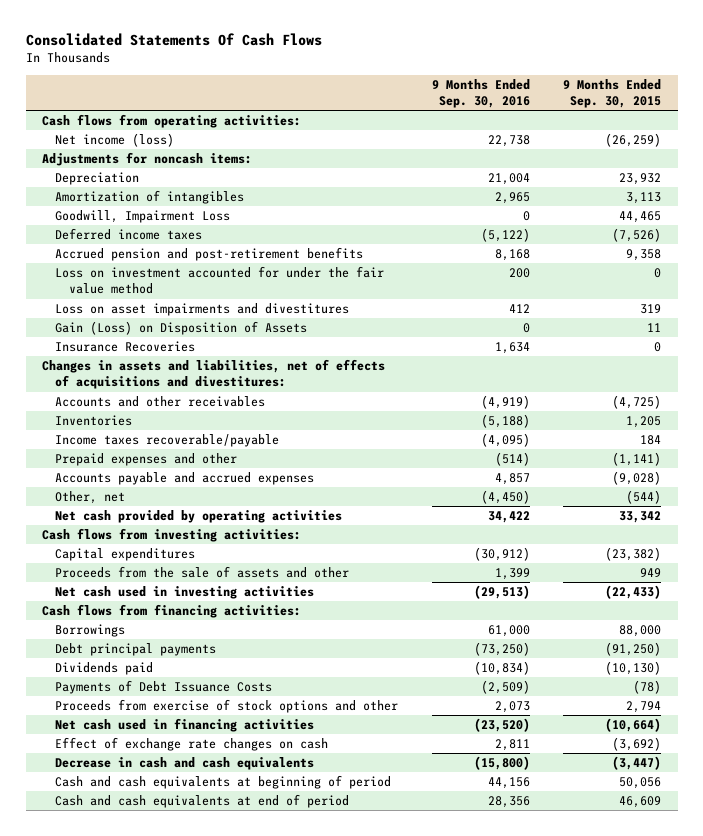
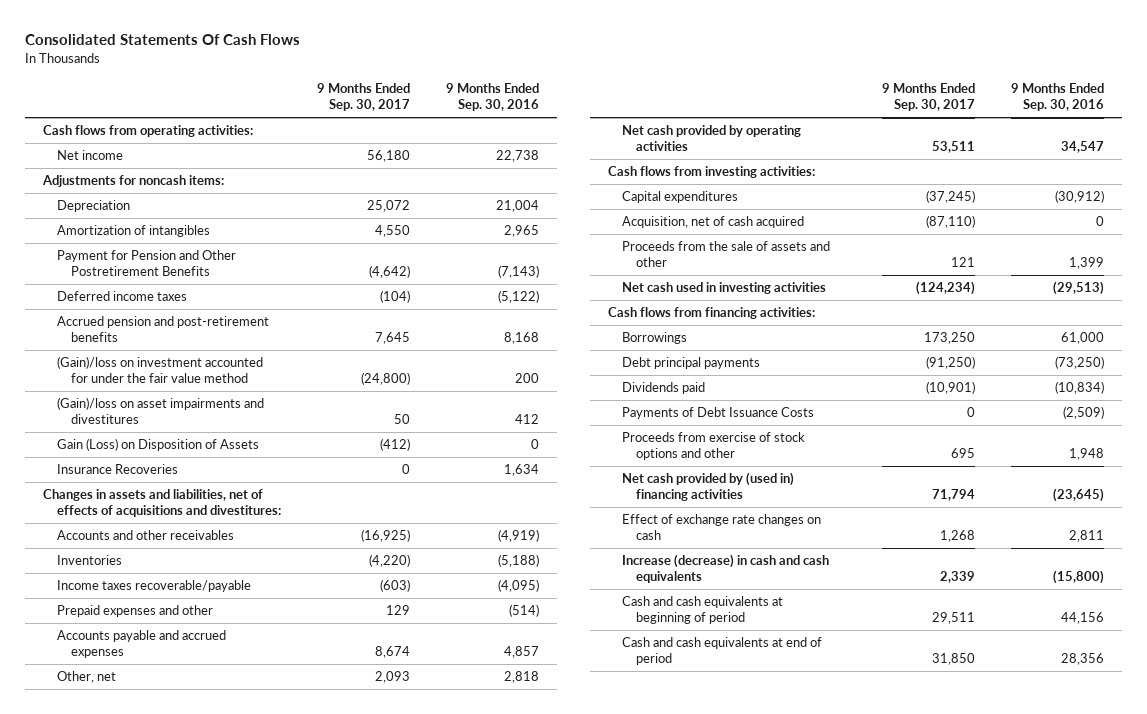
[563,78,662,108] 9 Months Ended Sep. 30, 2015 -> none
none -> [316,83,410,112] 9 Months Ended Sep. 30, 2017
[55,133,175,148] Net income (loss) -> [57,150,124,161] Net income
[55,210,231,224] Goodwill, Impairment Loss -> none
none -> [57,250,237,277] Payment for Pension and Other Postretirement Benefits
[55,266,385,295] Loss on investment accounted for under the fair value method -> [57,356,264,384] (Gain)/loss on investment accounted for under the fair value method
[55,303,350,317] Loss on asset impairments and divestitures -> [57,397,265,425] (Gain)/loss on asset impairments and divestitures
[480,490,530,505] (4,450) -> [503,671,539,684] 2,818
[487,511,530,524] 34,422 -> [1060,141,1104,154] 34,547
none -> [622,216,805,229] Acquisition, net of cash acquired
[494,701,530,714] 2,073 -> [1068,448,1104,461] 1,948
[55,718,315,733] Net cash used in financing activities -> [622,472,795,502] Net cash provided by (used in) financing activities
[473,718,530,733] (23,520) -> [1052,488,1104,503] (23,645)
[55,757,315,771] Decrease in cash and cash equivalents -> [622,554,830,584] Increase (decrease) in cash and cash equivalents

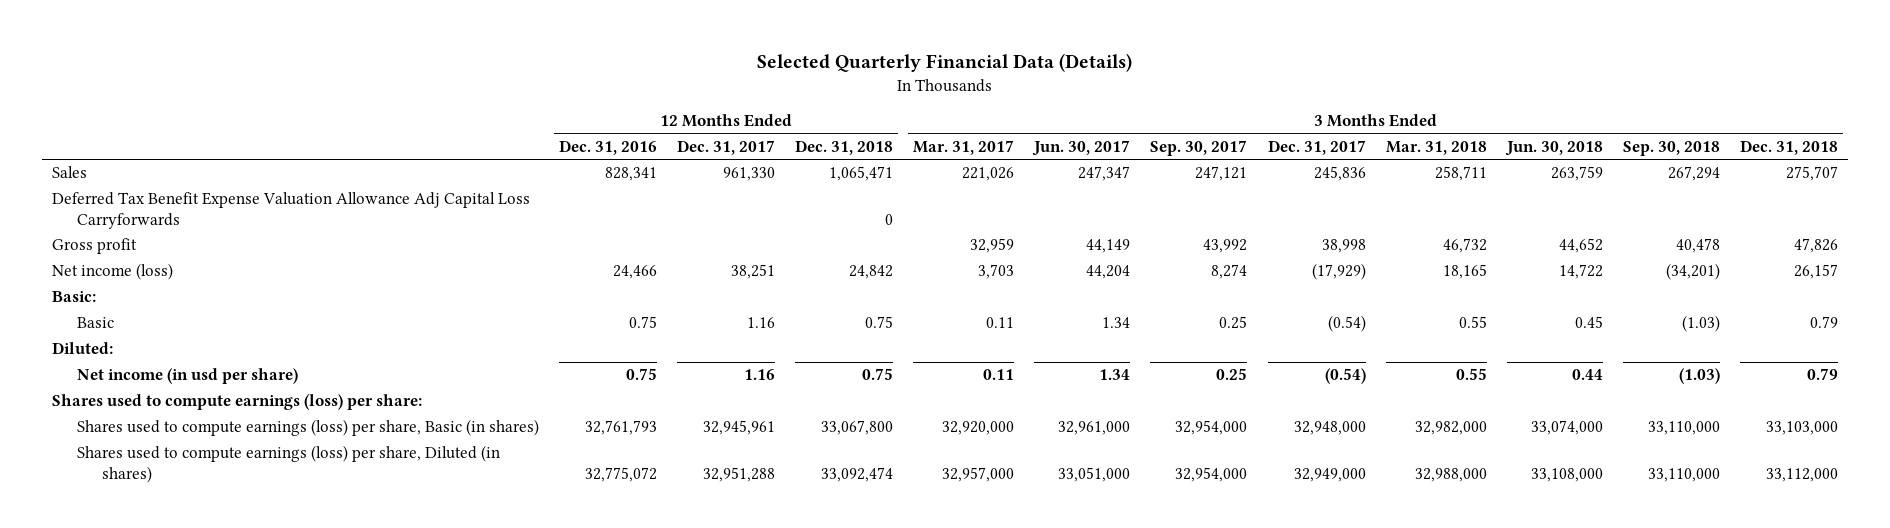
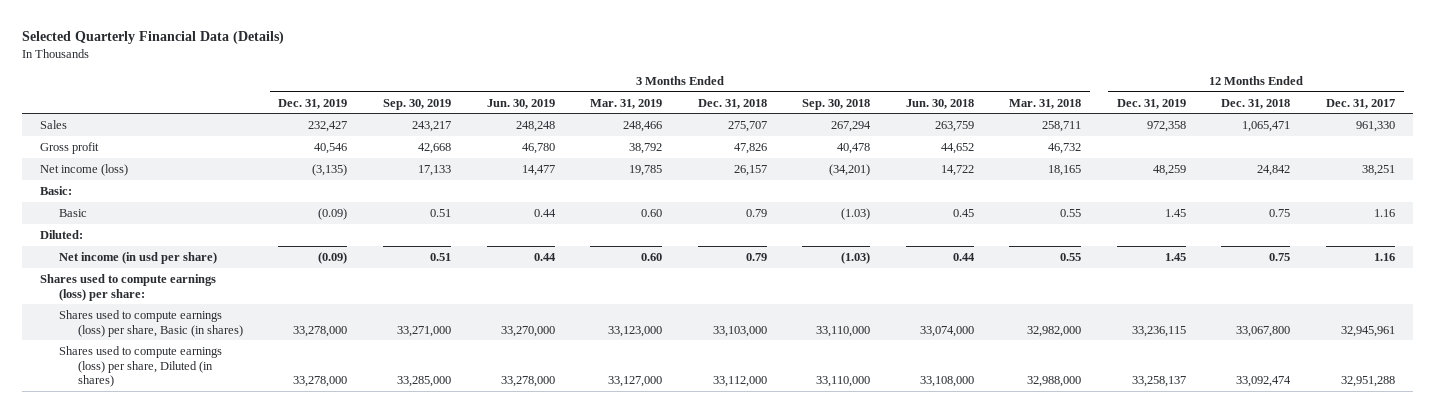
[559,139,658,155] Dec. 31, 2016 -> none
[913,139,1015,155] Mar. 31, 2017 -> none
[1032,139,1131,156] Jun. 30, 2017 -> none
[1150,139,1248,156] Sep. 30, 2017 -> none
[1267,139,1366,155] Dec. 31, 2017 -> none
none -> [278,98,348,109] Dec. 31, 2019
none -> [382,98,451,110] Sep. 30, 2019
none -> [486,98,555,109] Jun. 30, 2019
none -> [590,98,663,109] Mar. 31, 2019
none -> [1116,98,1186,109] Dec. 31, 2019
[52,192,531,229] Deferred Tax Benefit Expense Valuation Allowance Adj Capital Loss Carryforwards -> none

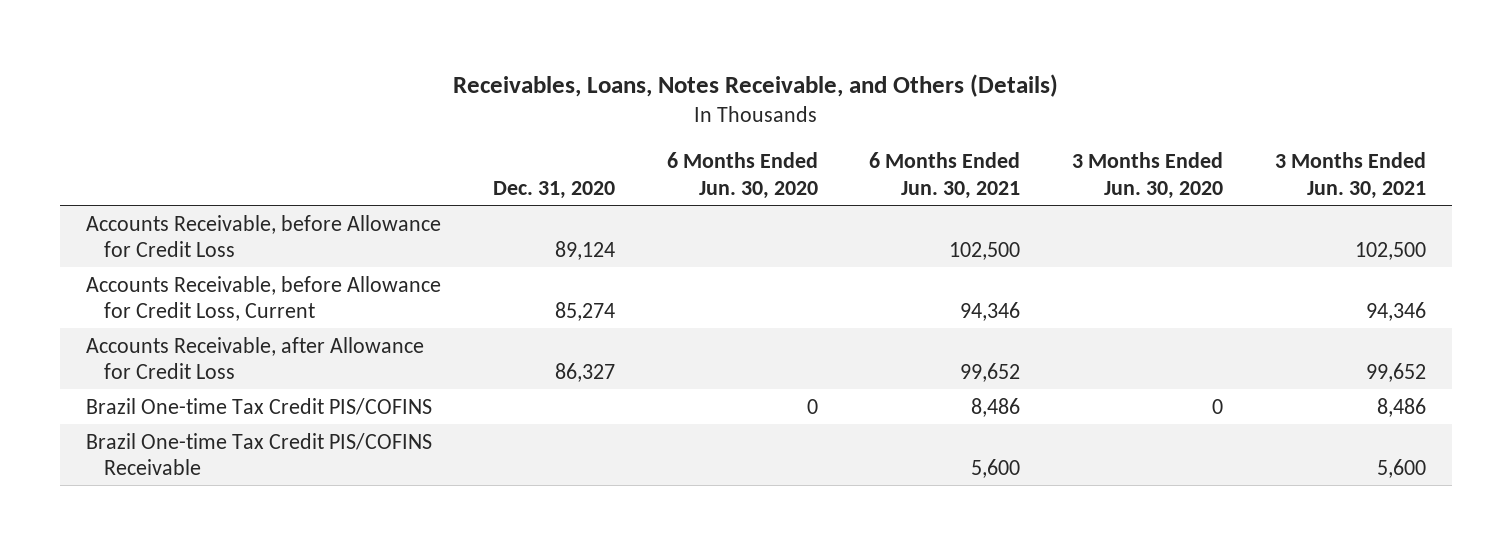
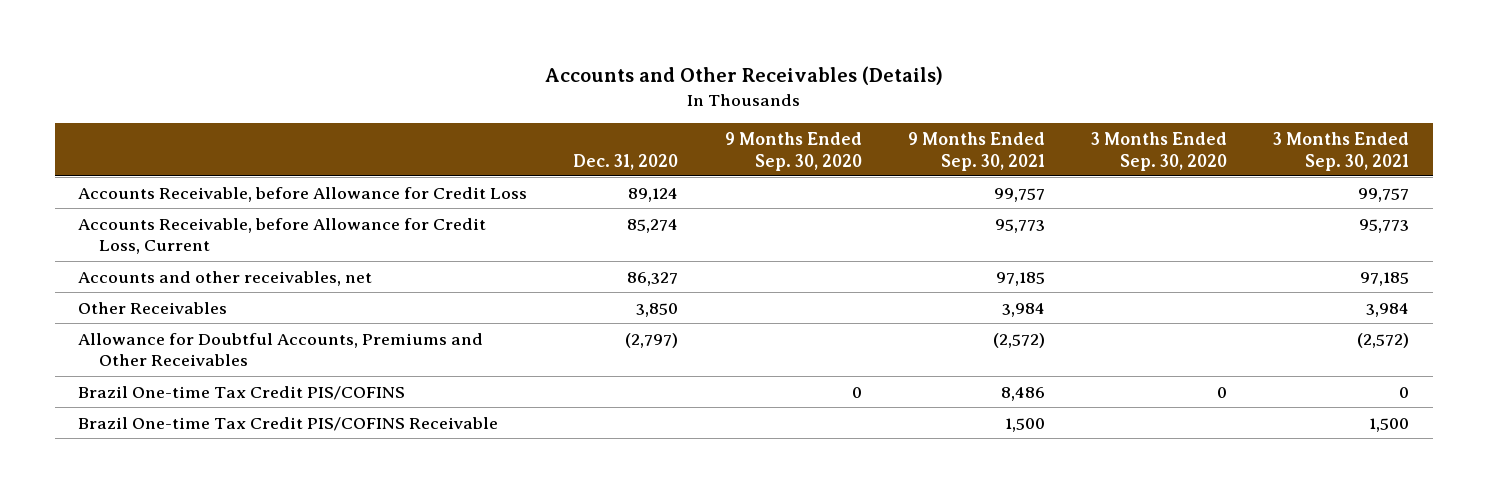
[452,74,1058,98] Receivables, Loans, Notes Receivable, and Others (Details) -> [544,66,943,86] Accounts and Other Receivables (Details)
[666,152,818,199] 6 Months Ended Jun. 30, 2020 -> none
[869,152,1021,199] 6 Months Ended Jun. 30, 2021 -> none
[1072,152,1224,199] 3 Months Ended Jun. 30, 2020 -> none
[1275,152,1427,199] 3 Months Ended Jun. 30, 2021 -> none
none -> [724,131,862,171] 9 Months Ended Sep. 30, 2020
none -> [907,131,1045,171] 9 Months Ended Sep. 30, 2021
none -> [1091,131,1228,171] 3 Months Ended Sep. 30, 2020
none -> [1273,131,1410,171] 3 Months Ended Sep. 30, 2021
[85,336,424,379] Accounts Receivable, after Allowance for Credit Loss -> [77,270,372,286] Accounts and other receivables, net
none -> [77,301,227,314] Other Receivables
none -> [77,332,483,367] Allowance for Doubtful Accounts, Premiums and Other Receivables

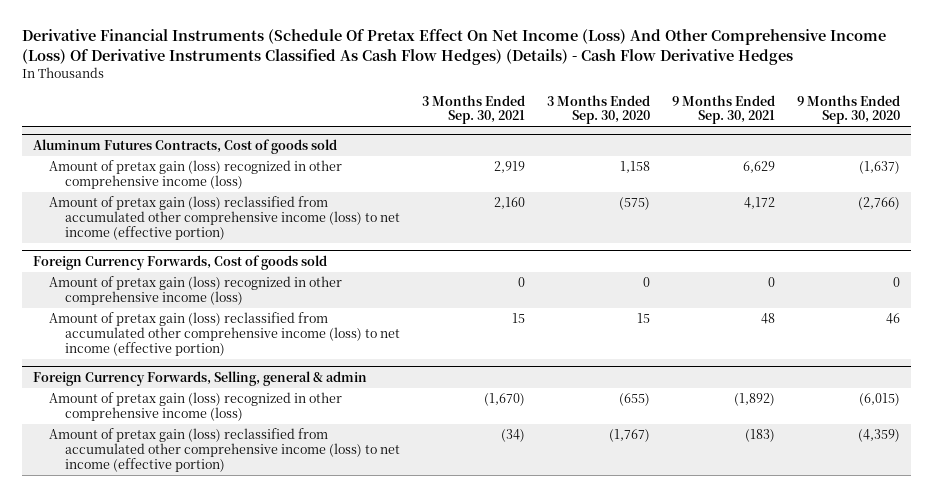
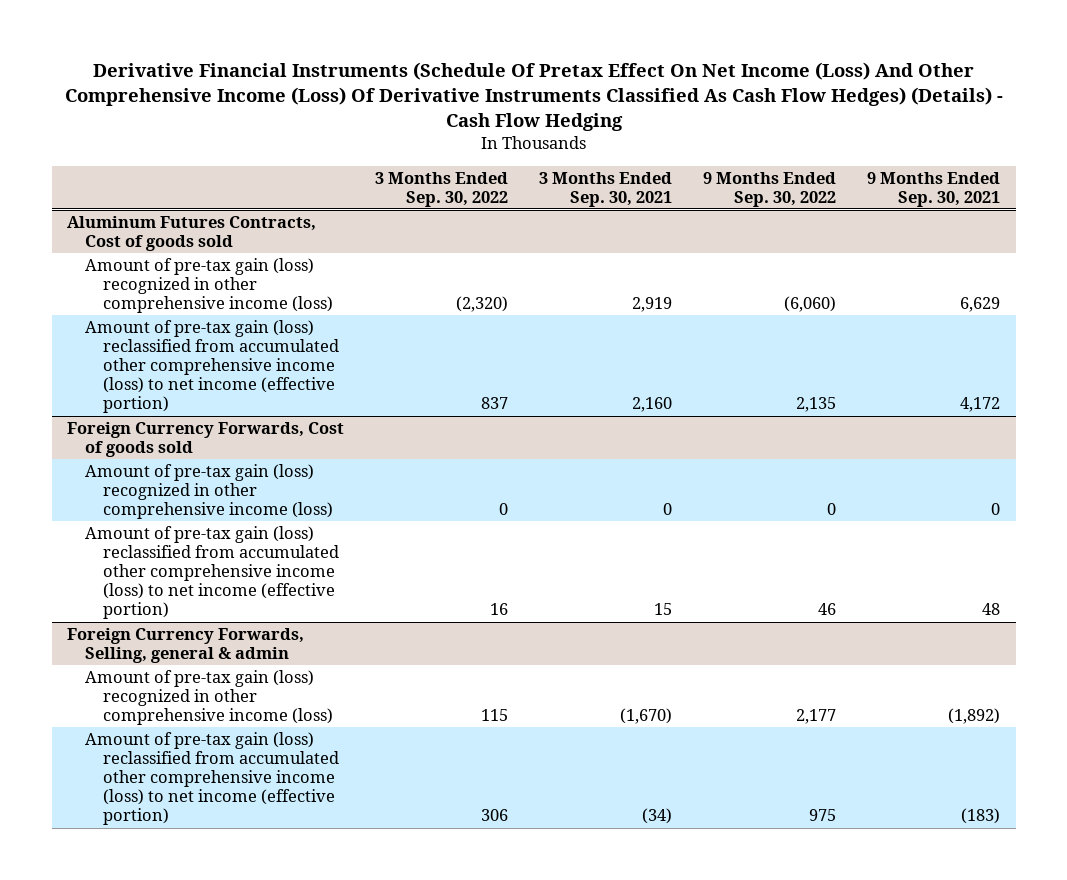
[21,29,886,65] Derivative Financial Instruments (Schedule Of Pretax Effect On Net Income (Loss) And Other Comprehensive Income (Loss) Of Derivative Instruments Classified As Cash Flow Hedges) (Details) - Cash Flow Derivative Hedges -> [64,61,1003,132] Derivative Financial Instruments (Schedule Of Pretax Effect On Net Income (Loss) And Other Comprehensive Income (Loss) Of Derivative Instruments Classified As Cash Flow Hedges) (Details) - Cash Flow Hedging
[547,94,651,125] 3 Months Ended Sep. 30, 2020 -> none
[797,94,901,125] 9 Months Ended Sep. 30, 2020 -> none
none -> [375,171,509,207] 3 Months Ended Sep. 30, 2022
none -> [703,171,837,207] 9 Months Ended Sep. 30, 2022
[48,160,342,189] Amount of pretax gain (loss) recognized in other comprehensive income (loss) -> [85,257,334,314] Amount of pre-tax gain (loss) recognized in other comprehensive income (loss)
[48,196,400,240] Amount of pretax gain (loss) reclassified from accumulated other comprehensive income (loss) to net income (effective portion) -> [85,319,340,414] Amount of pre-tax gain (loss) reclassified from accumulated other comprehensive income (loss) to net income (effective portion)
[48,276,342,305] Amount of pretax gain (loss) recognized in other comprehensive income (loss) -> [85,463,334,520] Amount of pre-tax gain (loss) recognized in other comprehensive income (loss)
[48,312,400,356] Amount of pretax gain (loss) reclassified from accumulated other comprehensive income (loss) to net income (effective portion) -> [85,525,340,620] Amount of pre-tax gain (loss) reclassified from accumulated other comprehensive income (loss) to net income (effective portion)
[48,392,342,421] Amount of pretax gain (loss) recognized in other comprehensive income (loss) -> [85,669,334,726] Amount of pre-tax gain (loss) recognized in other comprehensive income (loss)
[48,428,400,472] Amount of pretax gain (loss) reclassified from accumulated other comprehensive income (loss) to net income (effective portion) -> [85,731,340,826] Amount of pre-tax gain (loss) reclassified from accumulated other comprehensive income (loss) to net income (effective portion)

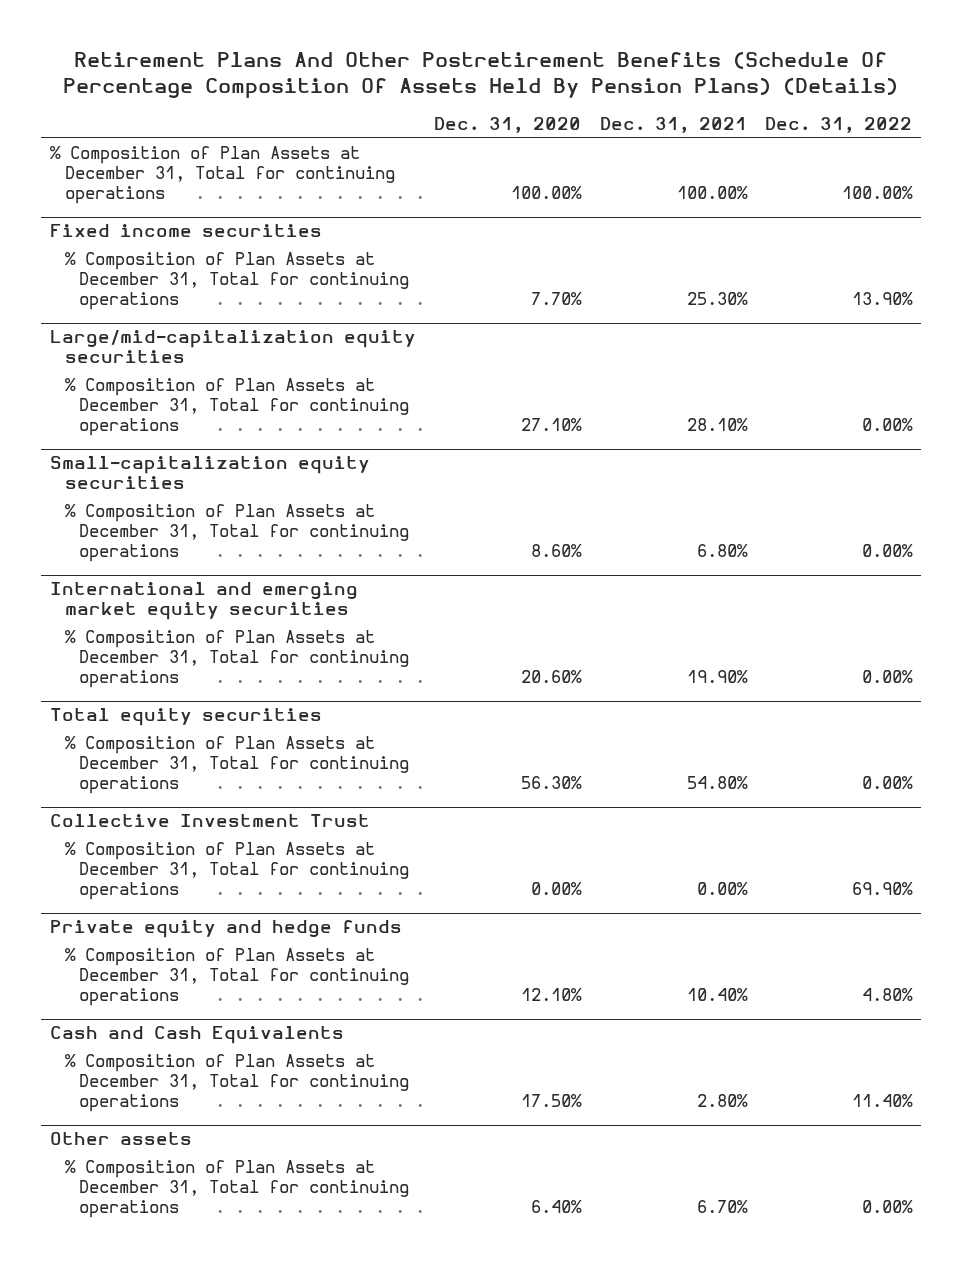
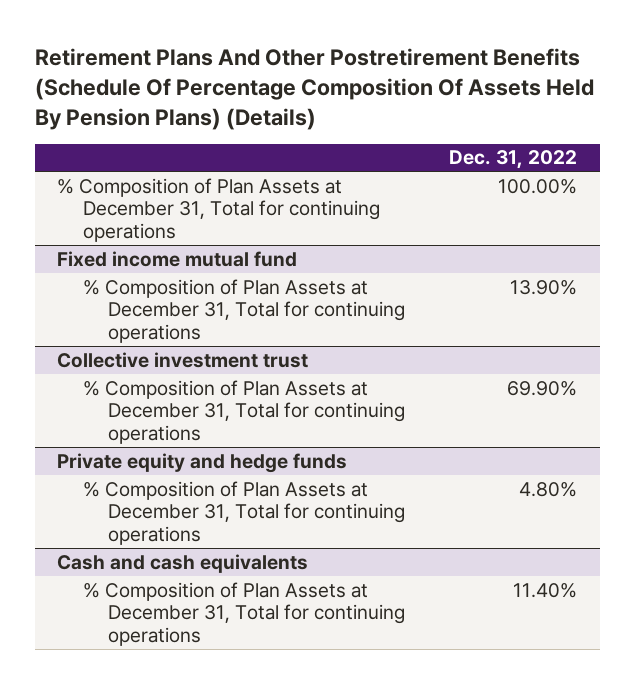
[434,117,582,134] Dec. 31, 2020 -> none
[599,117,747,134] Dec. 31, 2021 -> none
[50,224,323,238] Fixed income securities -> [56,250,297,267] Fixed income mutual fund
[50,330,417,364] Large/mid-capitalization equity securities -> none
[64,378,410,437] % Composition of Plan Assets at December 31, Total for continuing operations -> none
[50,456,371,490] Small-capitalization equity securities -> none
[64,504,410,563] % Composition of Plan Assets at December 31, Total for continuing operations -> none
[50,582,359,621] International and emerging market equity securities -> none
[64,630,410,689] % Composition of Plan Assets at December 31, Total for continuing operations -> none
[50,708,323,727] Total equity securities -> none
[64,736,410,795] % Composition of Plan Assets at December 31, Total for continuing operations -> none
[50,814,371,828] Collective Investment Trust -> [56,351,308,368] Collective investment trust
[50,1026,345,1045] Cash and Cash Equivalents -> [56,553,308,573] Cash and cash equivalents
[50,1132,193,1146] Other assets -> none
[64,1160,410,1219] % Composition of Plan Assets at December 31, Total for continuing operations -> none

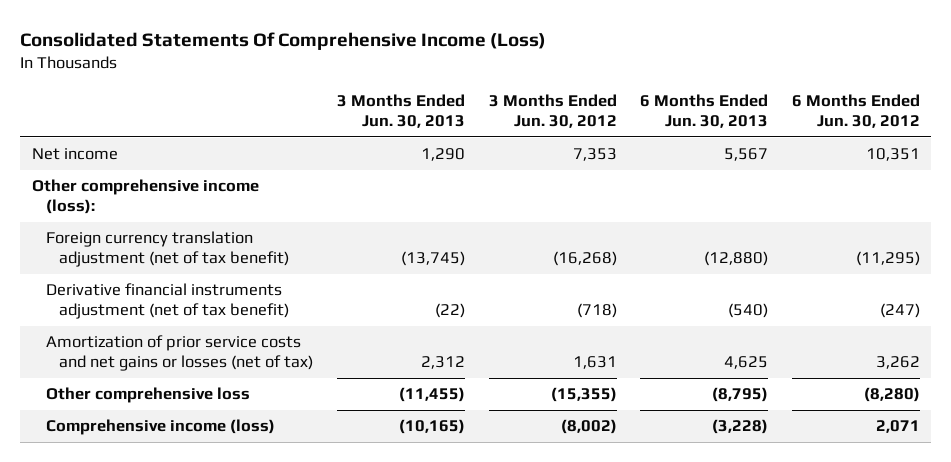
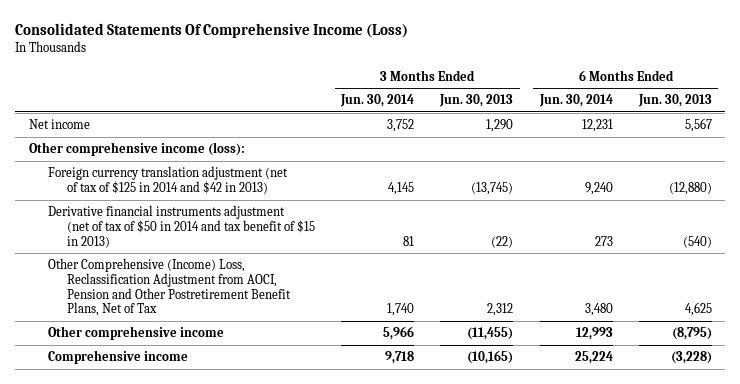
[488,93,617,128] 3 Months Ended Jun. 30, 2012 -> none
[791,93,920,128] 6 Months Ended Jun. 30, 2012 -> none
none -> [340,94,415,108] Jun. 30, 2014
none -> [538,94,613,108] Jun. 30, 2014
[45,231,290,268] Foreign currency translation adjustment (net of tax benefit) -> [47,166,288,194] Foreign currency translation adjustment (net of tax of $125 in 2014 and $42 in 2013)
[45,283,290,320] Derivative financial instruments adjustment (net of tax benefit) -> [47,205,315,248] Derivative financial instruments adjustment (net of tax of $50 in 2014 and tax benefit of $15 in 2013)
[45,335,314,372] Amortization of prior service costs and net gains or losses (net of tax) -> [47,258,291,317] Other Comprehensive (Income) Loss, Reclassification Adjustment from AOCI, Pension and Other Postretirement Benefit Plans, Net of Tax
[45,387,250,404] Other comprehensive loss -> [47,326,224,341] Other comprehensive income
[45,419,275,436] Comprehensive income (loss) -> [47,350,188,365] Comprehensive income

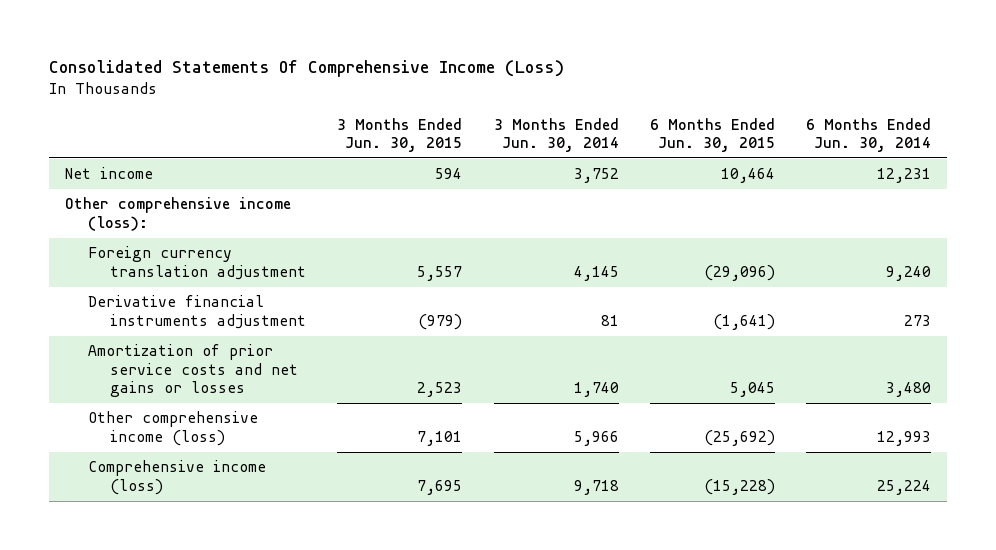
[439,94,514,108] Jun. 30, 2013 -> none
[637,94,712,108] Jun. 30, 2013 -> none
none -> [337,117,463,153] 3 Months Ended Jun. 30, 2015
none -> [649,117,775,153] 6 Months Ended Jun. 30, 2015
[47,166,288,194] Foreign currency translation adjustment (net of tax of $125 in 2014 and $42 in 2013) -> [87,246,306,280] Foreign currency translation adjustment
[47,205,315,248] Derivative financial instruments adjustment (net of tax of $50 in 2014 and tax benefit of $15 in 2013) -> [87,295,306,329] Derivative financial instruments adjustment
[47,258,291,317] Other Comprehensive (Income) Loss, Reclassification Adjustment from AOCI, Pension and Other Postretirement Benefit Plans, Net of Tax -> [87,344,298,398] Amortization of prior service costs and net gains or losses
[47,326,224,341] Other comprehensive income -> [87,411,258,446] Other comprehensive income (loss)
[47,350,188,365] Comprehensive income -> [87,460,266,495] Comprehensive income (loss)

